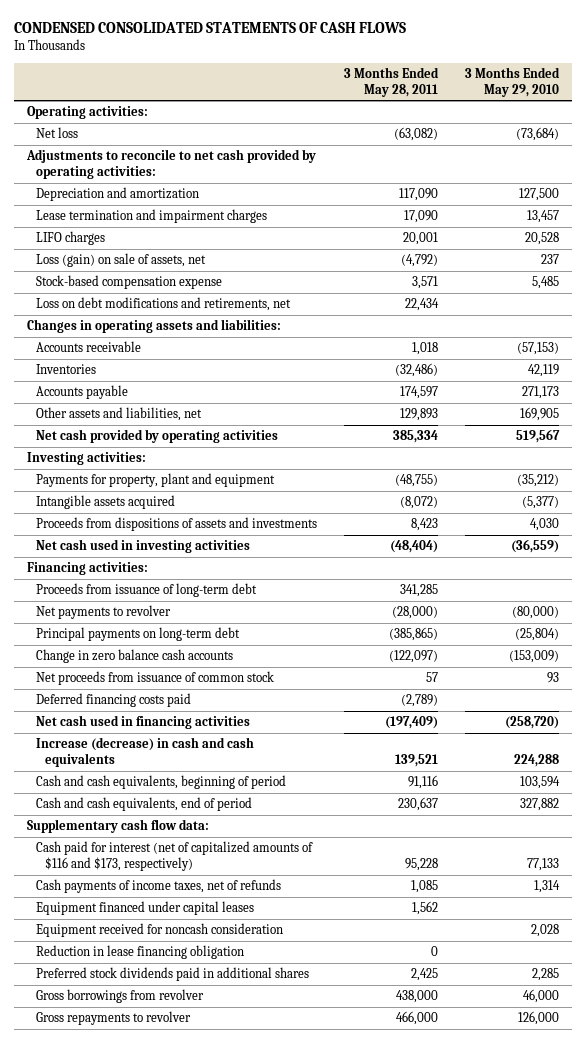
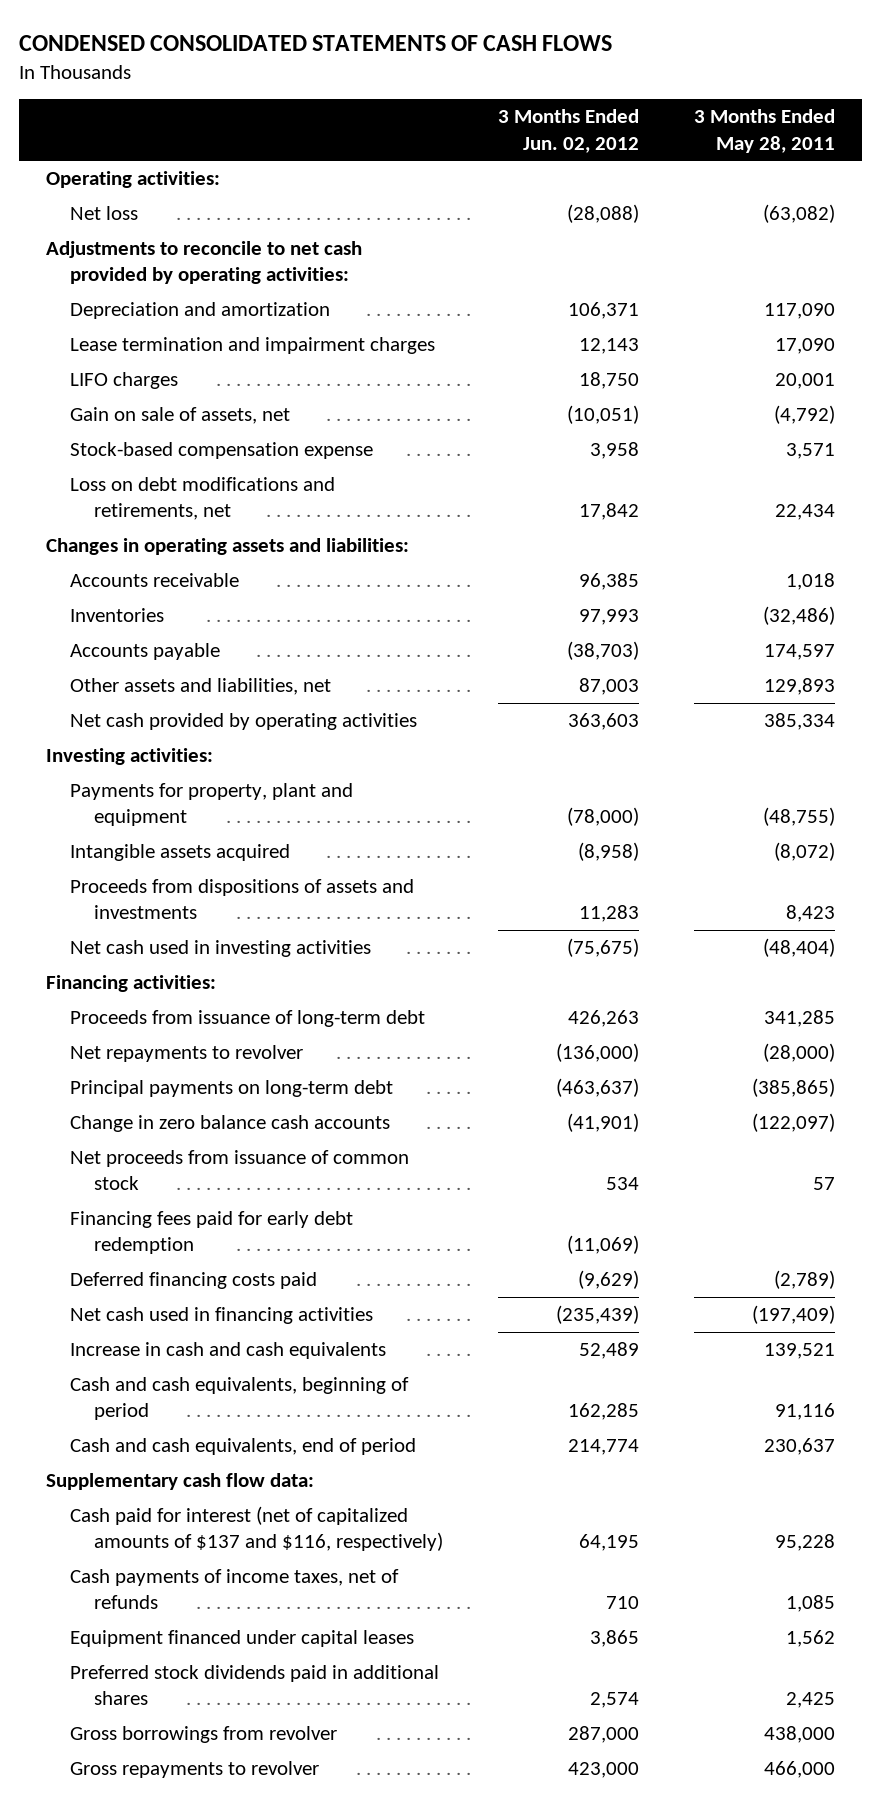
[464,66,560,97] 3 Months Ended May 29, 2010 -> none
none -> [498,109,640,153] 3 Months Ended Jun. 02, 2012
[36,253,207,268] Loss (gain) on sale of assets, net -> [70,407,291,425] Gain on sale of assets, net
[36,605,172,620] Net payments to revolver -> [70,1045,304,1063] Net repayments to revolver
none -> [70,1211,354,1255] Financing fees paid for early debt redemption
[36,737,255,768] Increase (decrease) in cash and cash equivalents -> [70,1342,387,1360] Increase in cash and cash equivalents
[36,841,314,872] Cash paid for interest (net of capitalized amounts of $116 and $173, respectively) -> [70,1506,444,1552] Cash paid for interest (net of capitalized amounts of $137 and $116, respectively)
[36,923,284,938] Equipment received for noncash consideration -> none
[36,945,245,960] Reduction in lease financing obligation -> none

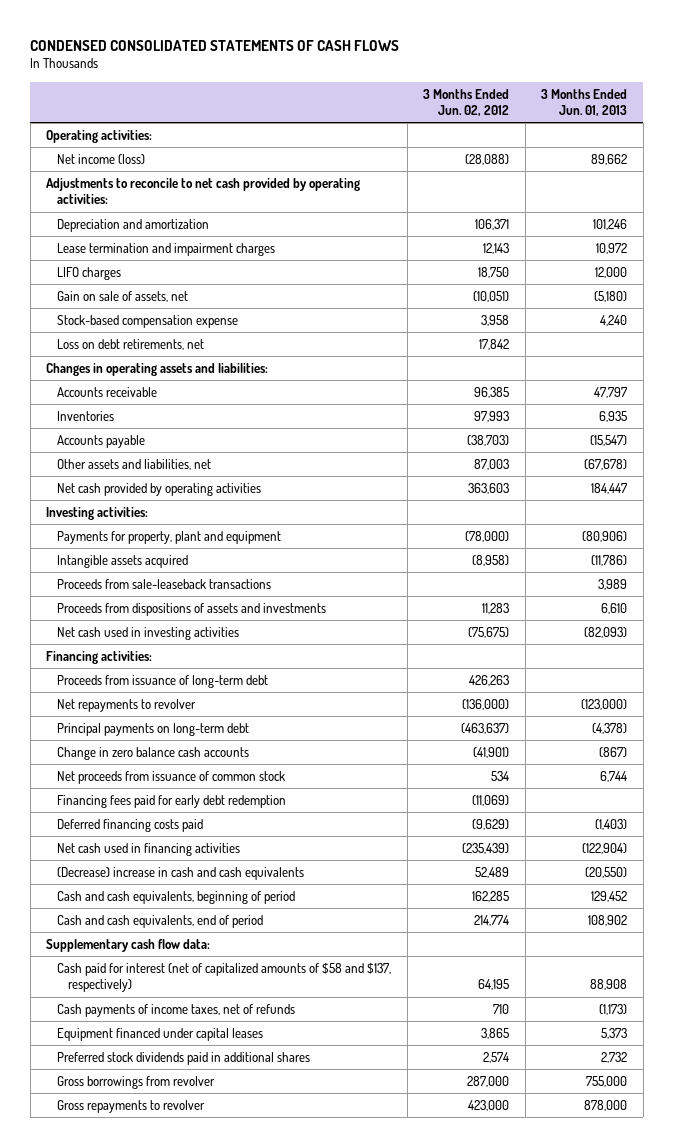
[693,109,835,153] 3 Months Ended May 28, 2011 -> none
none -> [541,88,628,116] 3 Months Ended Jun. 01, 2013
[70,206,139,221] Net loss -> [57,153,146,164] Net income (loss)
[70,477,336,521] Loss on debt modifications and retirements, net -> [57,338,205,350] Loss on debt retirements, net
none -> [57,578,272,589] Proceeds from sale-leaseback transactions
[70,1342,387,1360] Increase in cash and cash equivalents -> [57,866,305,880] (Decrease) increase in cash and cash equivalents
[70,1506,444,1552] Cash paid for interest (net of capitalized amounts of $137 and $116, respectively) -> [57,962,392,993] Cash paid for interest (net of capitalized amounts of $58 and $137, respectively)

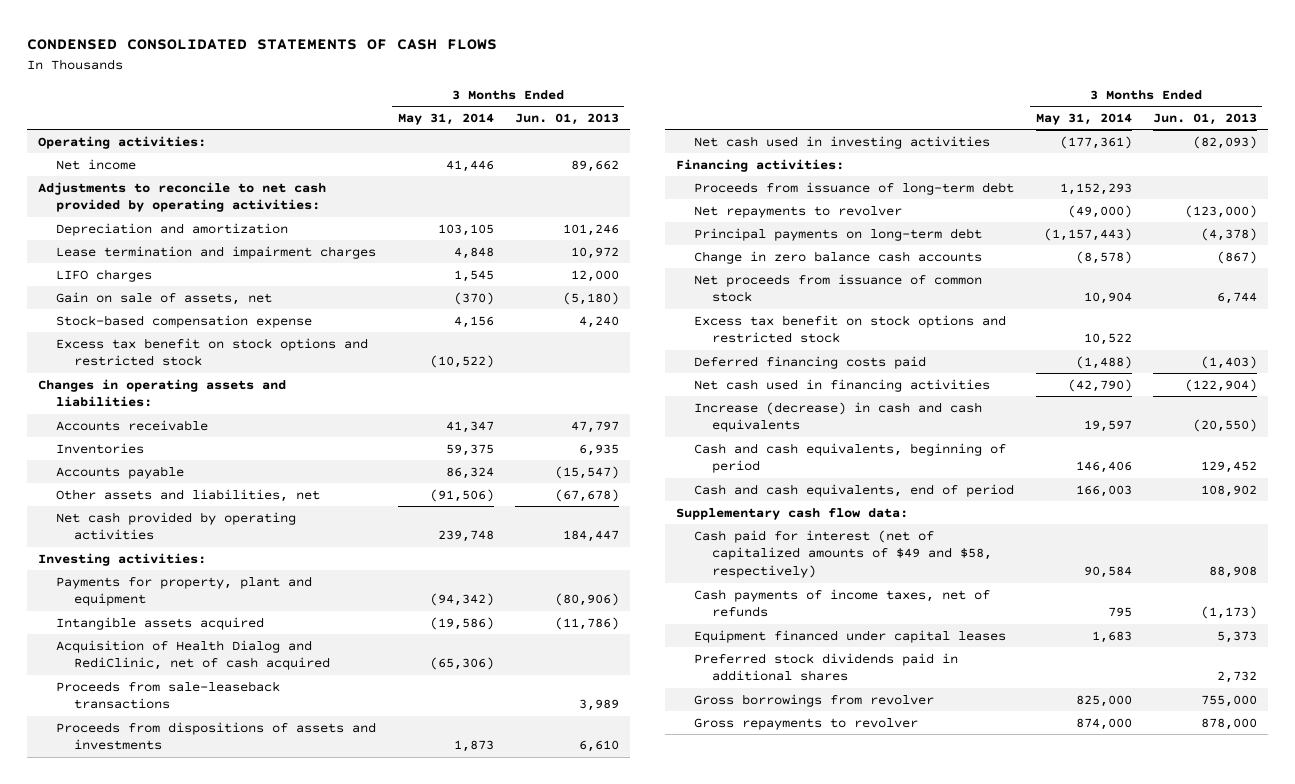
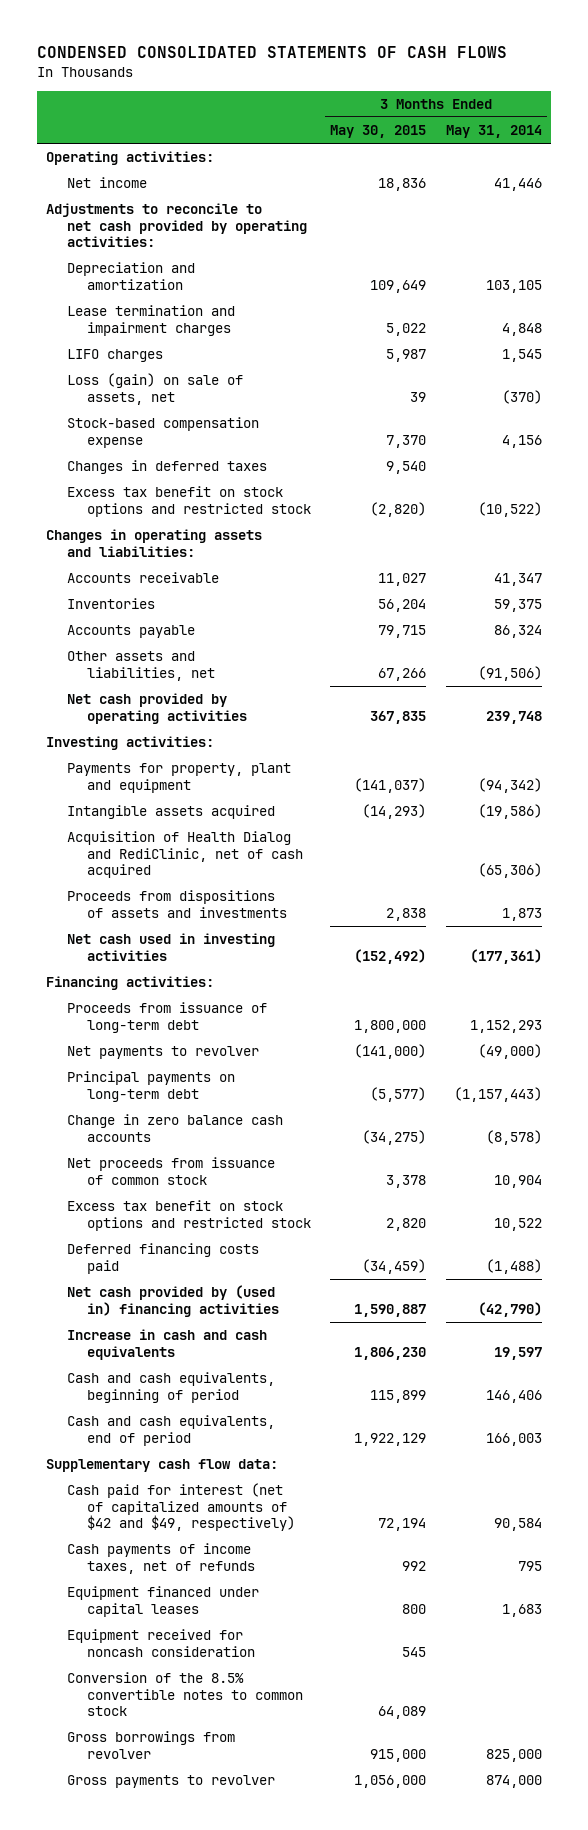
[515,112,620,125] Jun. 01, 2013 -> none
none -> [330,125,427,139] May 30, 2015
[56,291,273,305] Gain on sale of assets, net -> [66,373,243,405] Loss (gain) on sale of assets, net
none -> [66,460,267,475] Changes in deferred taxes
[56,680,281,710] Proceeds from sale-leaseback transactions -> none
[694,205,903,218] Net repayments to revolver -> [66,1046,259,1060] Net payments to revolver
[694,378,991,392] Net cash used in financing activities -> [66,1285,279,1317] Net cash provided by (used in) financing activities
[694,401,983,433] Increase (decrease) in cash and cash equivalents -> [66,1329,267,1360] Increase in cash and cash equivalents
[694,529,993,579] Cash paid for interest (net of capitalized amounts of $49 and $58, respectively) -> [66,1483,295,1531] Cash paid for interest (net of capitalized amounts of $42 and $49, respectively)
[694,652,959,682] Preferred stock dividends paid in additional shares -> none
none -> [66,1629,255,1657] Equipment received for noncash consideration
none -> [66,1672,303,1716] Conversion of the 8.5% convertible notes to common stock
[694,717,919,730] Gross repayments to revolver -> [66,1775,275,1789] Gross payments to revolver

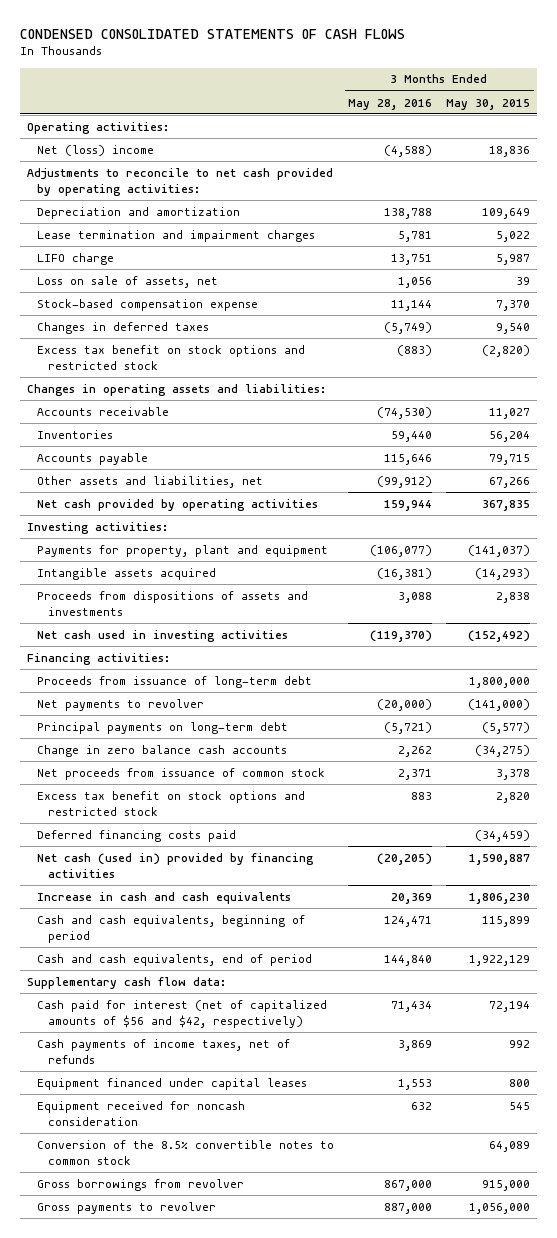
[445,125,542,139] May 31, 2014 -> none
none -> [348,98,433,110] May 28, 2016
[66,177,147,189] Net income -> [37,144,155,156] Net (loss) income
[66,349,163,363] LIFO charges -> [37,252,115,265] LIFO charge
[66,373,243,405] Loss (gain) on sale of assets, net -> [37,275,219,288] Loss on sale of assets, net
[66,831,303,878] Acquisition of Health Dialog and RediClinic, net of cash acquired -> none
[66,1285,279,1317] Net cash provided by (used in) financing activities -> [37,852,315,878] Net cash (used in) provided by financing activities
[66,1483,295,1531] Cash paid for interest (net of capitalized amounts of $42 and $49, respectively) -> [37,999,328,1028] Cash paid for interest (net of capitalized amounts of $56 and $42, respectively)

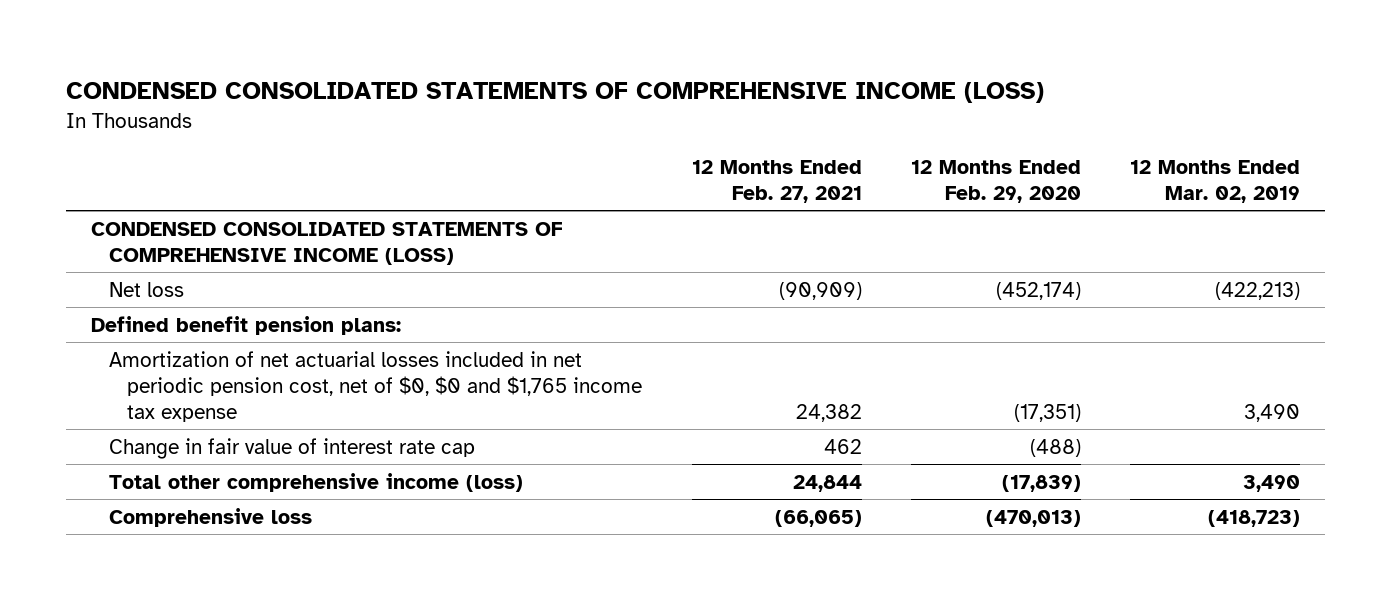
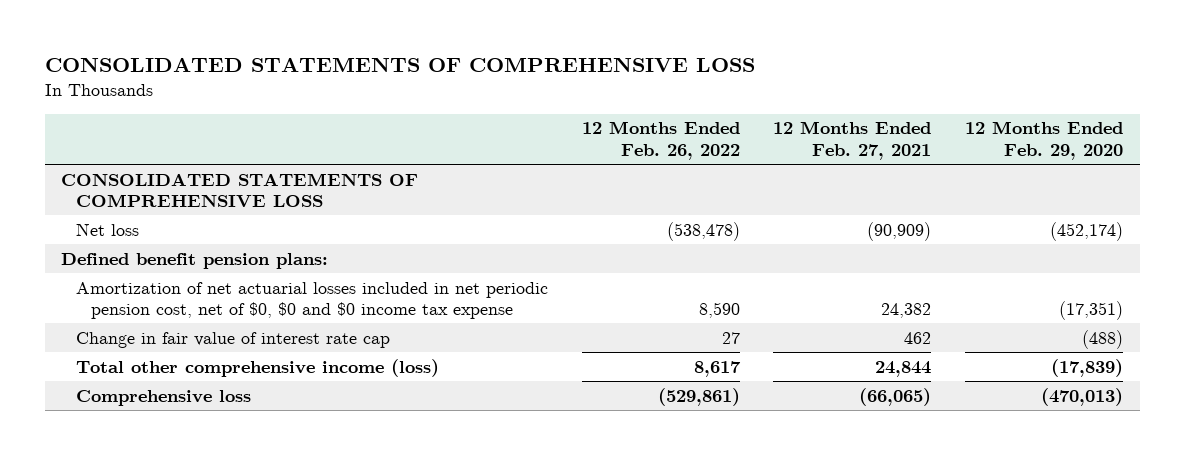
[66,82,1045,104] CONDENSED CONSOLIDATED STATEMENTS OF COMPREHENSIVE INCOME (LOSS) -> [44,57,755,73] CONSOLIDATED STATEMENTS OF COMPREHENSIVE LOSS
[1130,159,1301,203] 12 Months Ended Mar. 02, 2019 -> none
none -> [581,121,740,161] 12 Months Ended Feb. 26, 2022
[90,221,562,265] CONDENSED CONSOLIDATED STATEMENTS OF COMPREHENSIVE INCOME (LOSS) -> [61,172,419,208] CONSOLIDATED STATEMENTS OF COMPREHENSIVE LOSS
[109,350,643,422] Amortization of net actuarial losses included in net periodic pension cost, net of $0, $0 and $1,765 income tax expense -> [76,281,549,320] Amortization of net actuarial losses included in net periodic pension cost, net of $0, $0 and $0 income tax expense

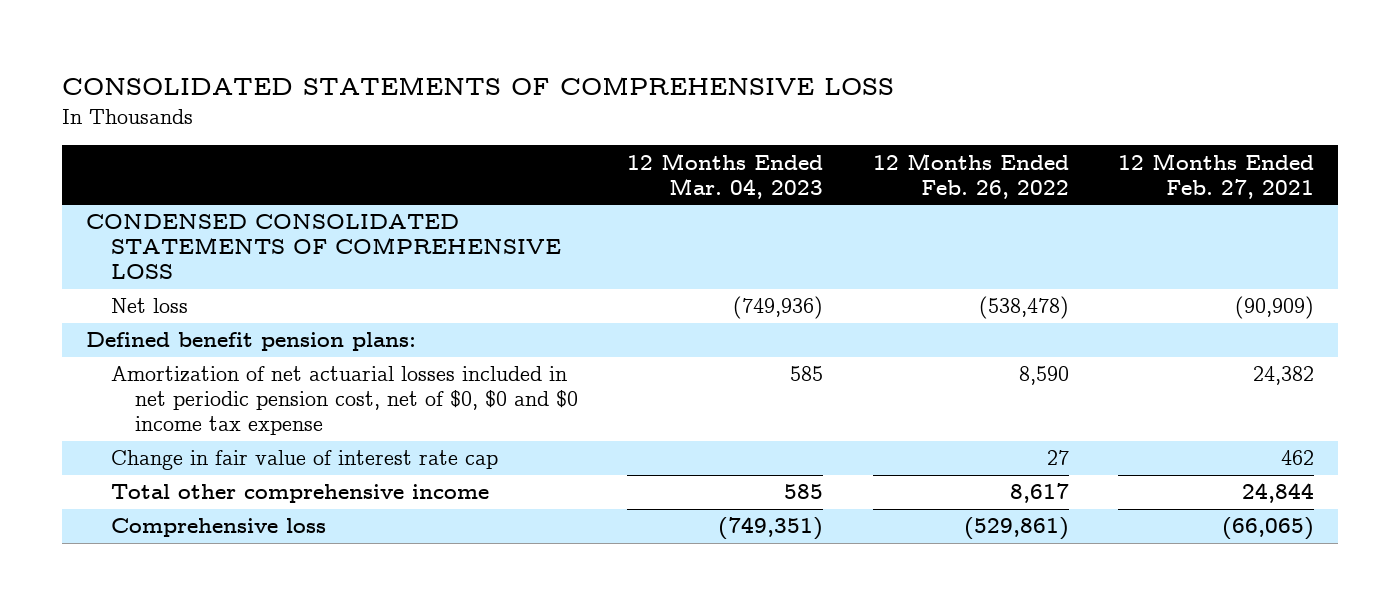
[965,121,1124,161] 12 Months Ended Feb. 29, 2020 -> none
none -> [627,152,824,199] 12 Months Ended Mar. 04, 2023
[61,172,419,208] CONSOLIDATED STATEMENTS OF COMPREHENSIVE LOSS -> [86,214,561,280] CONDENSED CONSOLIDATED STATEMENTS OF COMPREHENSIVE LOSS
[76,358,440,377] Total other comprehensive income (loss) -> [110,484,489,504] Total other comprehensive income

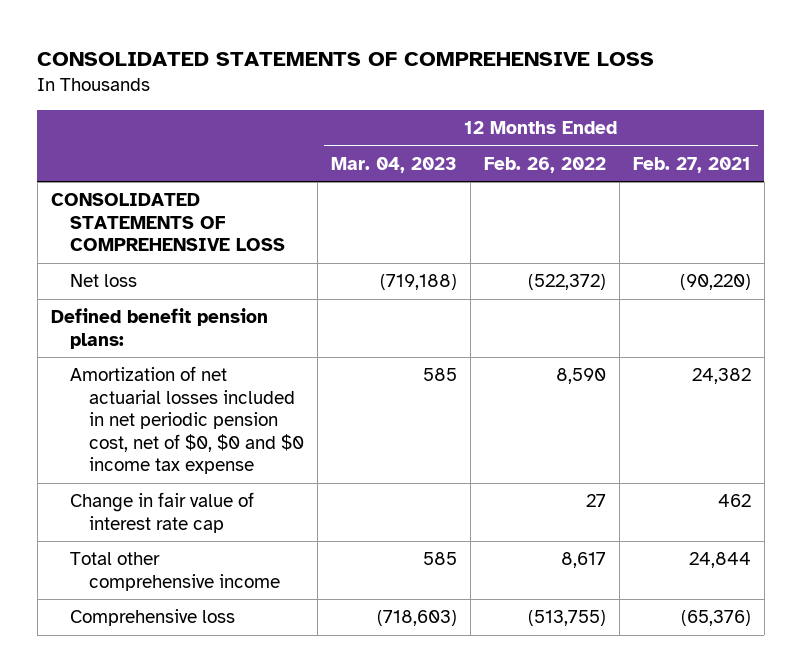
[86,214,561,280] CONDENSED CONSOLIDATED STATEMENTS OF COMPREHENSIVE LOSS -> [50,193,285,252] CONSOLIDATED STATEMENTS OF COMPREHENSIVE LOSS
[733,296,824,320] (749,936) -> [379,274,457,291] (719,188)
[978,296,1069,320] (538,478) -> [527,274,606,291] (522,372)
[1234,296,1314,320] (90,909) -> [679,274,751,291] (90,220)
[718,517,824,541] (749,351) -> [376,610,457,627] (718,603)
[963,517,1069,541] (529,861) -> [527,610,606,627] (513,755)
[1221,517,1314,541] (66,065) -> [680,610,751,627] (65,376)

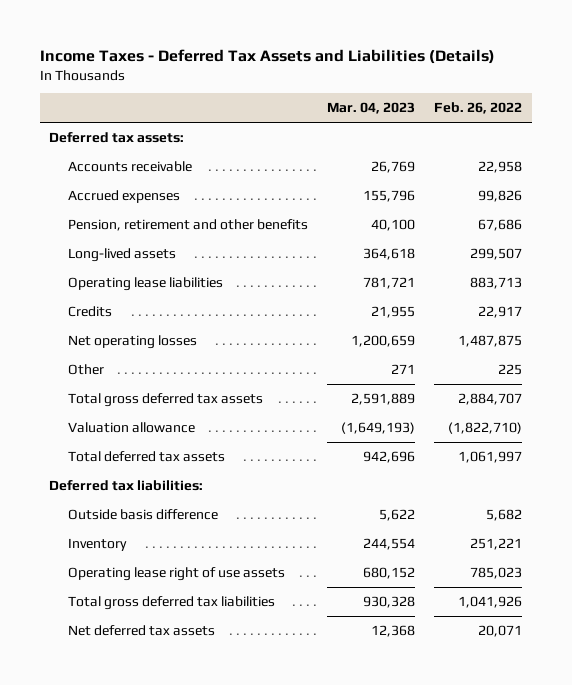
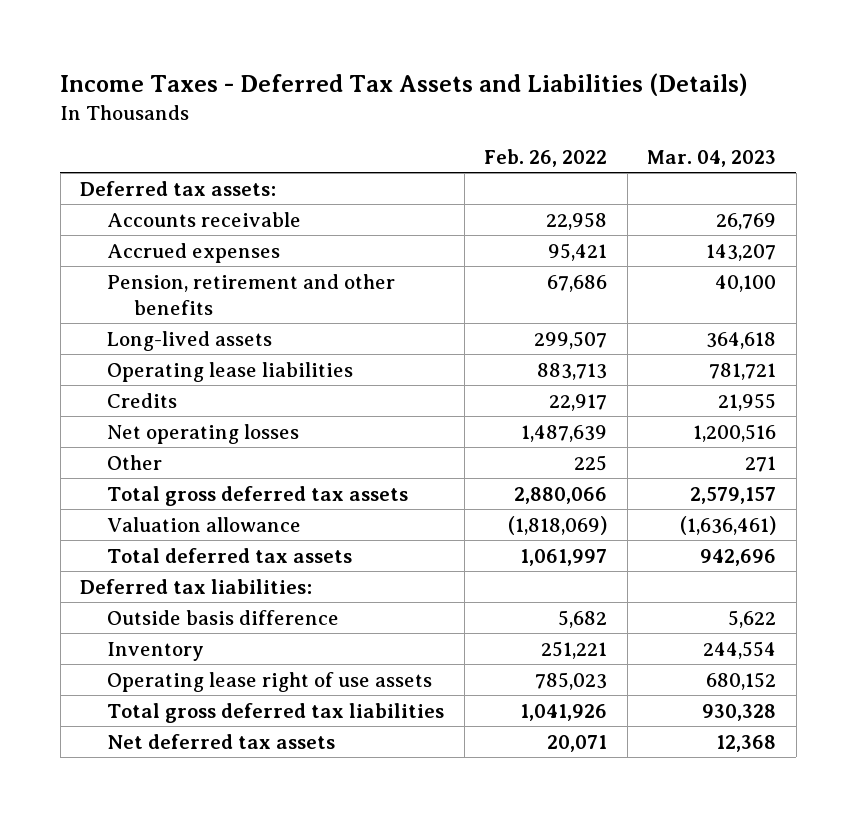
[363,189,416,202] 155,796 -> [706,243,777,261] 143,207
[478,189,523,202] 99,826 -> [548,242,608,261] 95,421
[351,334,416,347] 1,200,659 -> [693,423,777,442] 1,200,516
[458,334,523,347] 1,487,875 -> [521,424,608,442] 1,487,639
[351,392,416,405] 2,591,889 -> [690,486,777,504] 2,579,157
[458,392,523,405] 2,884,707 -> [514,486,608,504] 2,880,066
[341,421,416,434] (1,649,193) -> [680,515,777,535] (1,636,461)
[448,421,523,434] (1,822,710) -> [508,515,608,535] (1,818,069)

